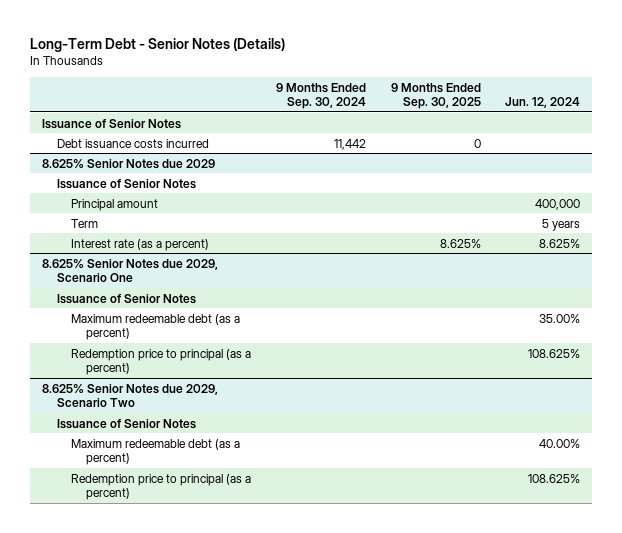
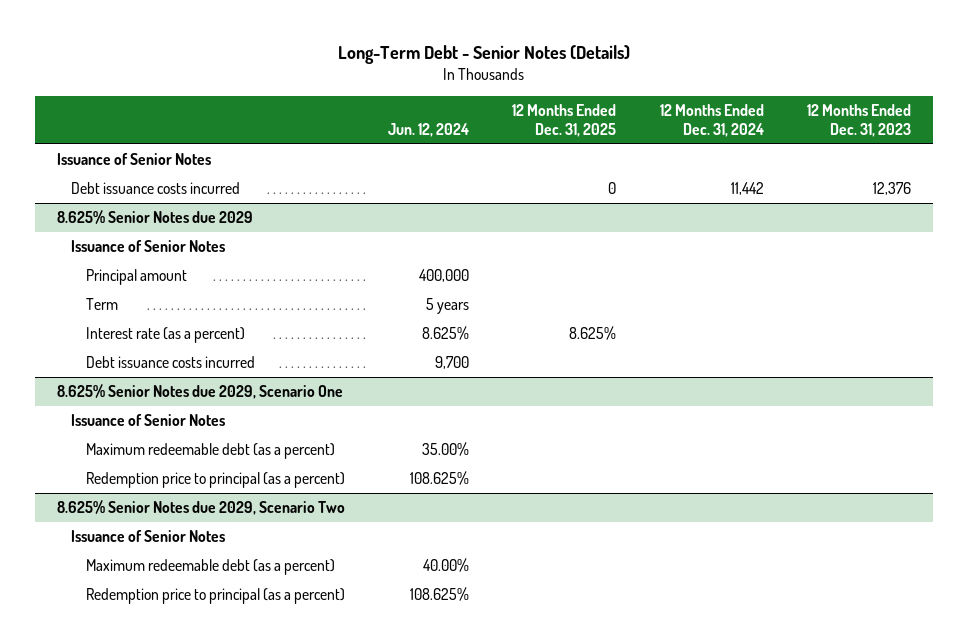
[276,82,367,110] 9 Months Ended Sep. 30, 2024 -> none
[390,82,481,110] 9 Months Ended Sep. 30, 2025 -> none
none -> [512,103,617,138] 12 Months Ended Dec. 31, 2025
none -> [659,103,764,138] 12 Months Ended Dec. 31, 2024
none -> [806,103,911,138] 12 Months Ended Dec. 31, 2023
none -> [85,356,255,369] Debt issuance costs incurred

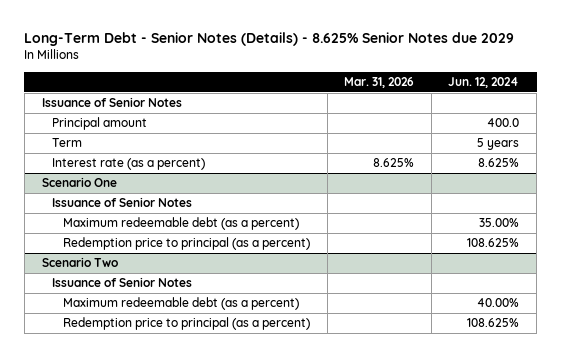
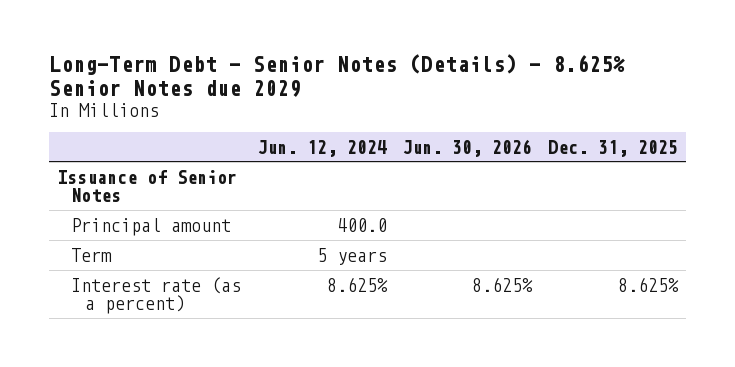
[344,76,415,88] Mar. 31, 2026 -> none
none -> [402,138,533,157] Jun. 30, 2026
none -> [548,139,679,157] Dec. 31, 2025
[41,177,117,188] Scenario One -> none
[52,197,193,208] Issuance of Senior Notes -> none
[62,217,299,231] Maximum redeemable debt (as a percent) -> none
[62,237,310,251] Redemption price to principal (as a percent) -> none
[41,257,118,268] Scenario Two -> none
[52,277,193,288] Issuance of Senior Notes -> none
[62,297,299,311] Maximum redeemable debt (as a percent) -> none
[62,317,310,331] Redemption price to principal (as a percent) -> none

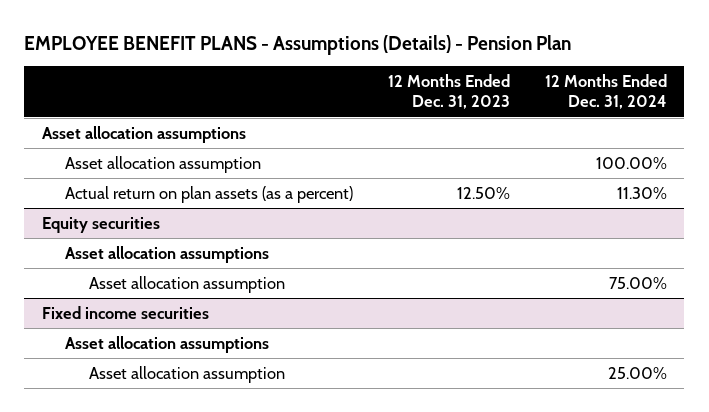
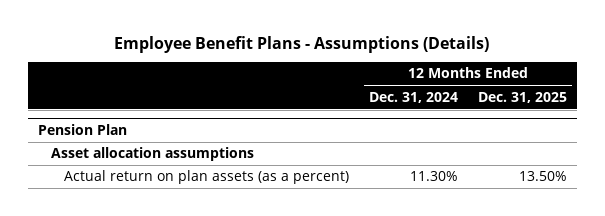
[24,34,572,55] EMPLOYEE BENEFIT PLANS - Assumptions (Details) - Pension Plan -> [114,35,490,53] Employee Benefit Plans - Assumptions (Details)
[388,73,511,110] 12 Months Ended Dec. 31, 2023 -> none
none -> [477,91,567,103] Dec. 31, 2025
none -> [37,124,127,136] Pension Plan
[65,155,262,173] Asset allocation assumption -> none
[41,216,160,233] Equity securities -> none
[65,245,270,263] Asset allocation assumptions -> none
[88,275,285,293] Asset allocation assumption -> none
[41,305,209,319] Fixed income securities -> none
[65,335,270,353] Asset allocation assumptions -> none
[88,365,285,383] Asset allocation assumption -> none

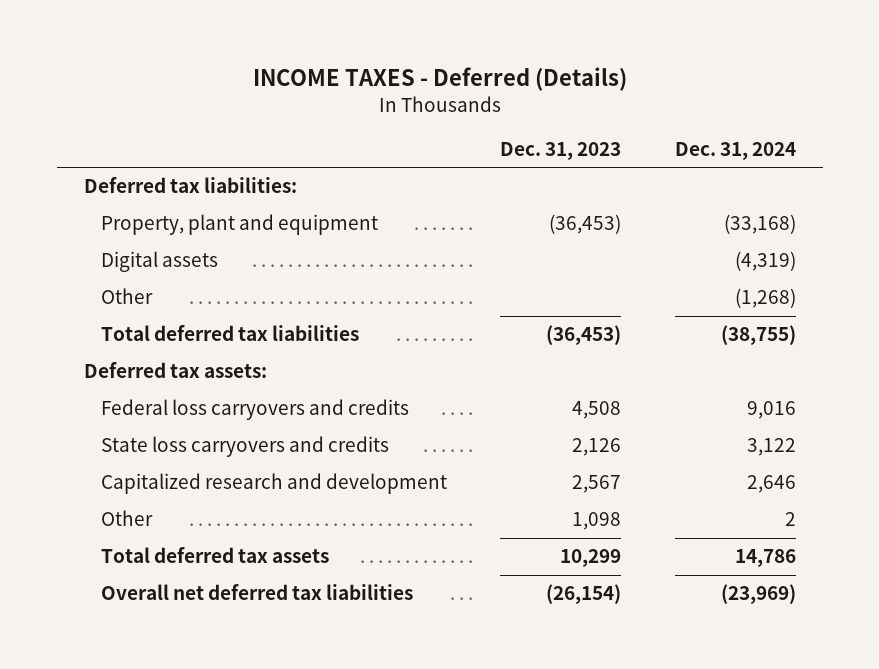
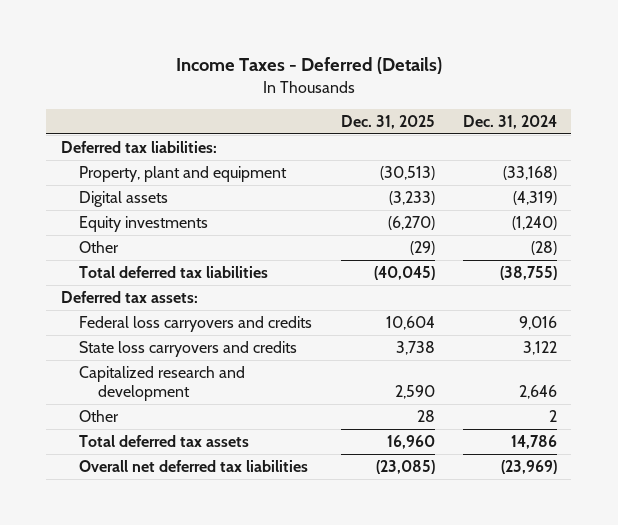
[252,67,627,92] INCOME TAXES - Deferred (Details) -> [175,57,442,75] Income Taxes - Deferred (Details)
[500,142,622,161] Dec. 31, 2023 -> none
none -> [340,114,435,129] Dec. 31, 2025
none -> [79,216,209,233] Equity investments
[734,288,796,309] (1,268) -> [531,241,558,256] (28)

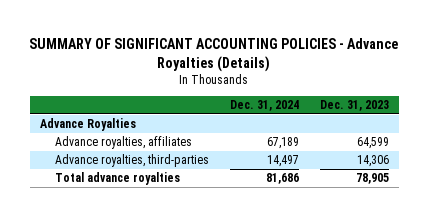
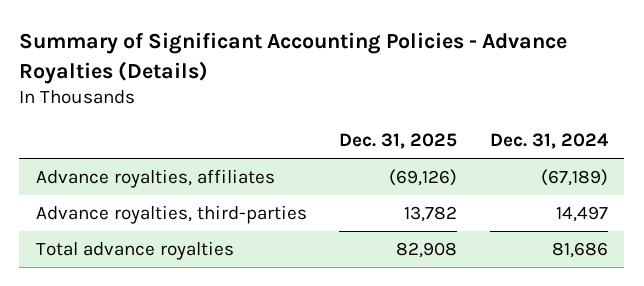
[29,37,399,72] SUMMARY OF SIGNIFICANT ACCOUNTING POLICIES - Advance Royalties (Details) -> [19,32,568,84] Summary of Significant Accounting Policies - Advance Royalties (Details)
[319,100,389,112] Dec. 31, 2023 -> none
none -> [339,132,458,149] Dec. 31, 2025
[40,118,137,132] Advance Royalties -> none
[267,137,300,150] 67,189 -> [540,169,608,187] (67,189)

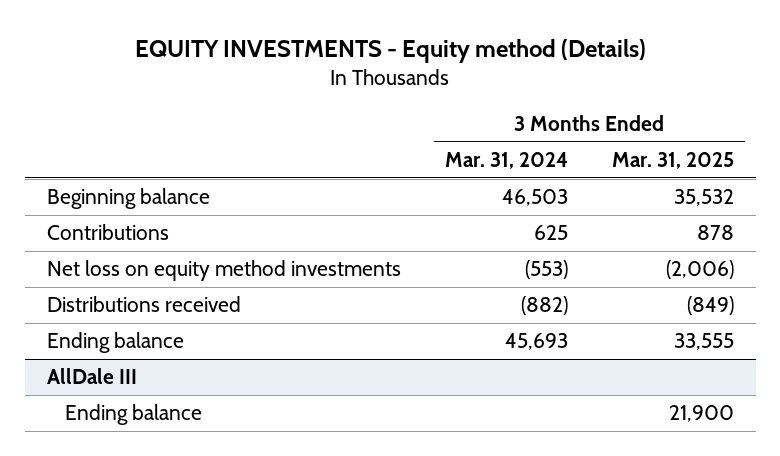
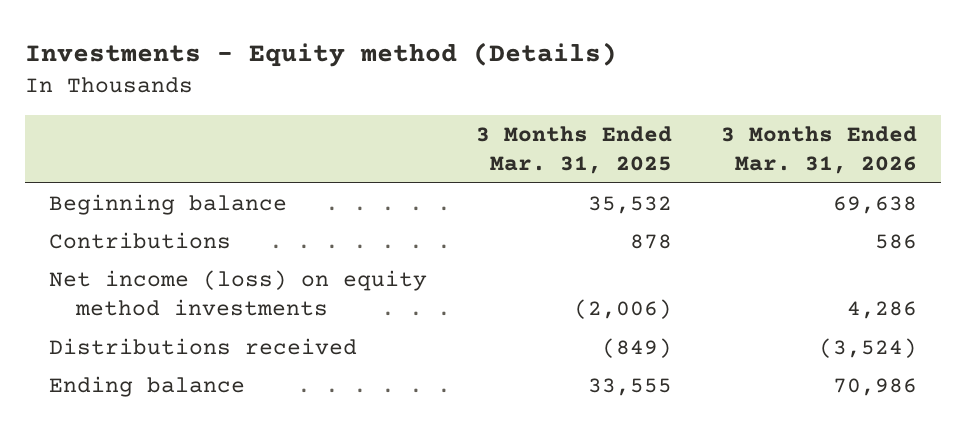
[135,38,647,63] EQUITY INVESTMENTS - Equity method (Details) -> [24,41,617,67] Investments - Equity method (Details)
[444,151,568,169] Mar. 31, 2024 -> none
none -> [720,125,917,175] 3 Months Ended Mar. 31, 2026
[46,260,401,282] Net loss on equity method investments -> [49,269,428,317] Net income (loss) on equity method investments
[46,368,137,385] AllDale III -> none
[64,404,202,426] Ending balance -> none

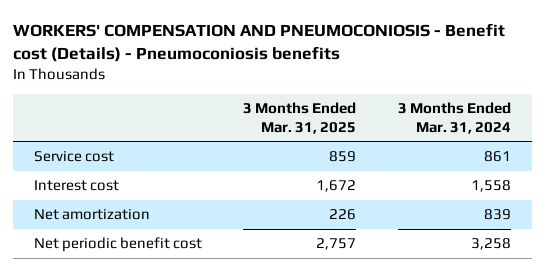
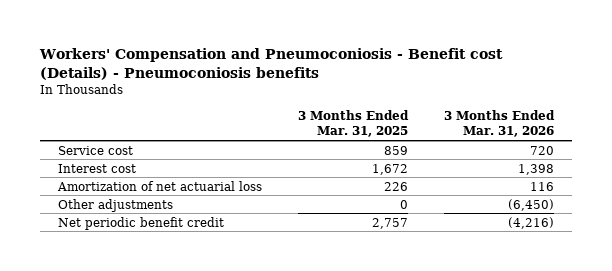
[13,23,506,63] WORKERS' COMPENSATION AND PNEUMOCONIOSIS - Benefit cost (Details) - Pneumoconiosis benefits -> [39,48,504,81] Workers' Compensation and Pneumoconiosis - Benefit cost (Details) - Pneumoconiosis benefits
[397,102,511,134] 3 Months Ended Mar. 31, 2024 -> none
none -> [444,110,556,138] 3 Months Ended Mar. 31, 2026
[34,209,151,221] Net amortization -> [57,180,263,191] Amortization of net actuarial loss
none -> [58,198,174,212] Other adjustments
[34,237,203,253] Net periodic benefit cost -> [58,216,225,230] Net periodic benefit credit

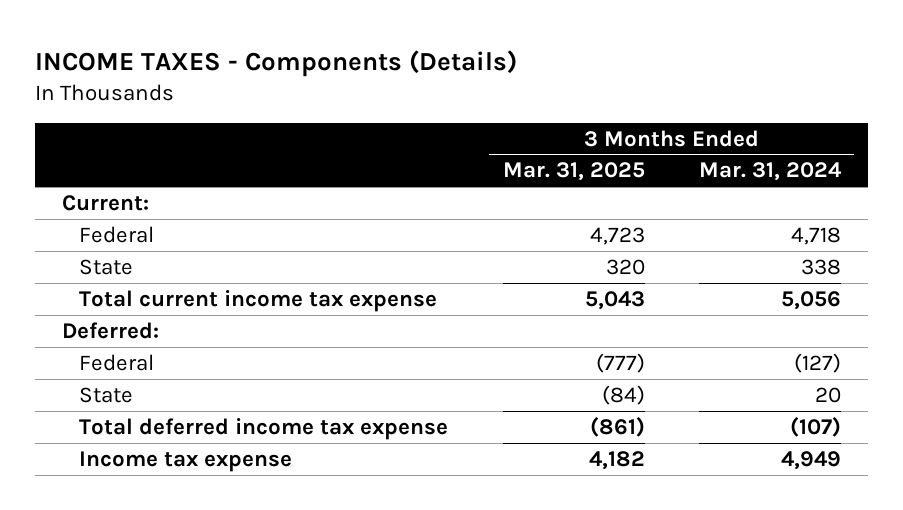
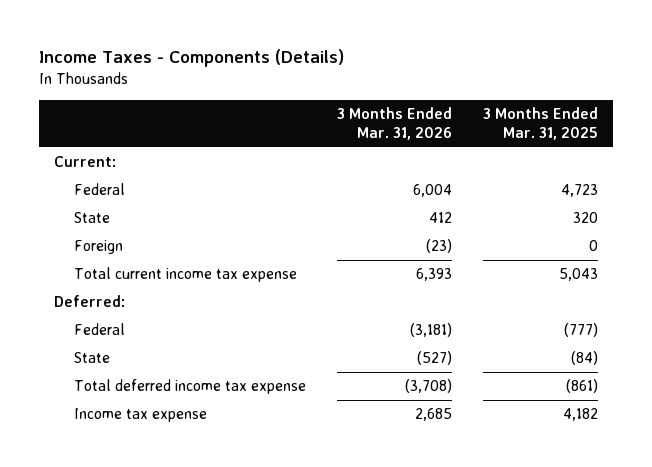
[34,49,517,77] INCOME TAXES - Components (Details) -> [38,49,344,68] Income Taxes - Components (Details)
[698,162,842,182] Mar. 31, 2024 -> none
none -> [336,106,452,140] 3 Months Ended Mar. 31, 2026
none -> [73,240,123,255] Foreign

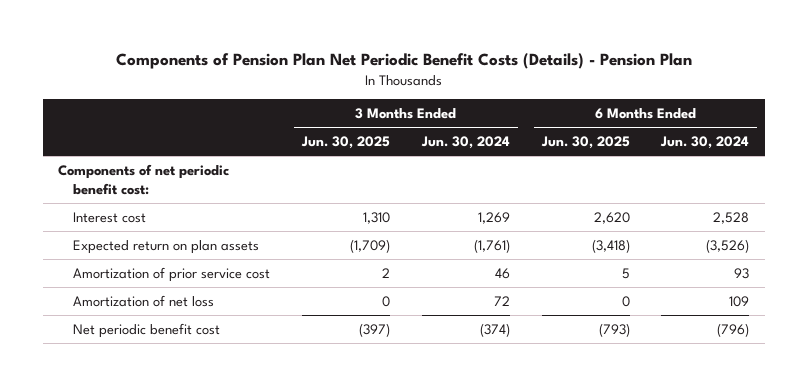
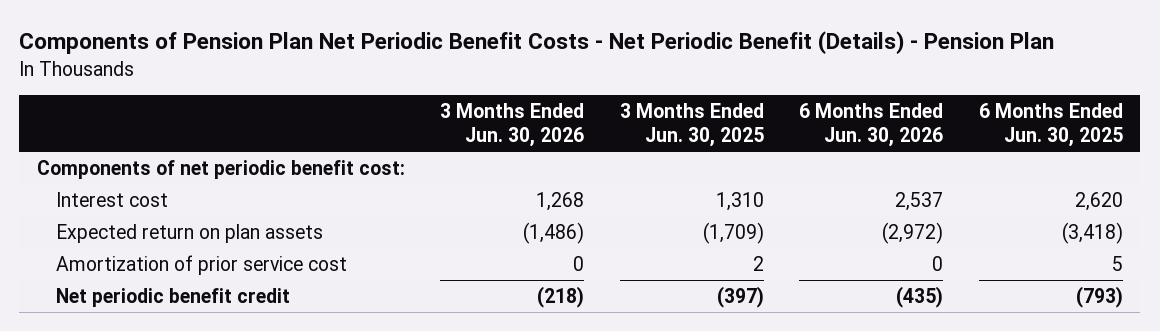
[115,53,692,70] Components of Pension Plan Net Periodic Benefit Costs (Details) - Pension Plan -> [19,31,1055,55] Components of Pension Plan Net Periodic Benefit Costs - Net Periodic Benefit (Details) - Pension Plan
[420,136,510,150] Jun. 30, 2024 -> none
[660,136,750,150] Jun. 30, 2024 -> none
none -> [440,102,585,147] 3 Months Ended Jun. 30, 2026
none -> [799,102,944,147] 6 Months Ended Jun. 30, 2026
[73,294,215,307] Amortization of net loss -> none
[73,322,221,338] Net periodic benefit cost -> [56,288,291,308] Net periodic benefit credit

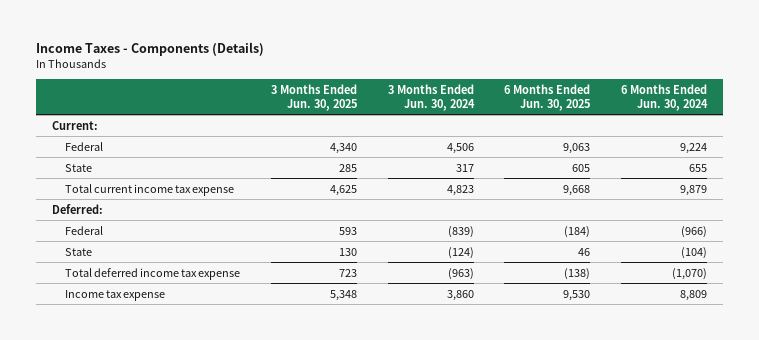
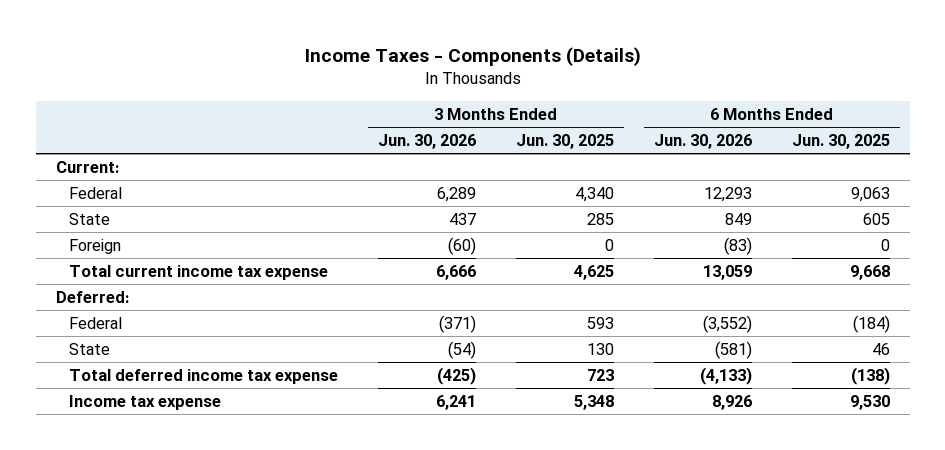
[387,84,475,111] 3 Months Ended Jun. 30, 2024 -> none
[621,84,709,111] 6 Months Ended Jun. 30, 2024 -> none
none -> [377,134,476,150] Jun. 30, 2026
none -> [653,134,752,150] Jun. 30, 2026
none -> [68,239,121,255] Foreign

